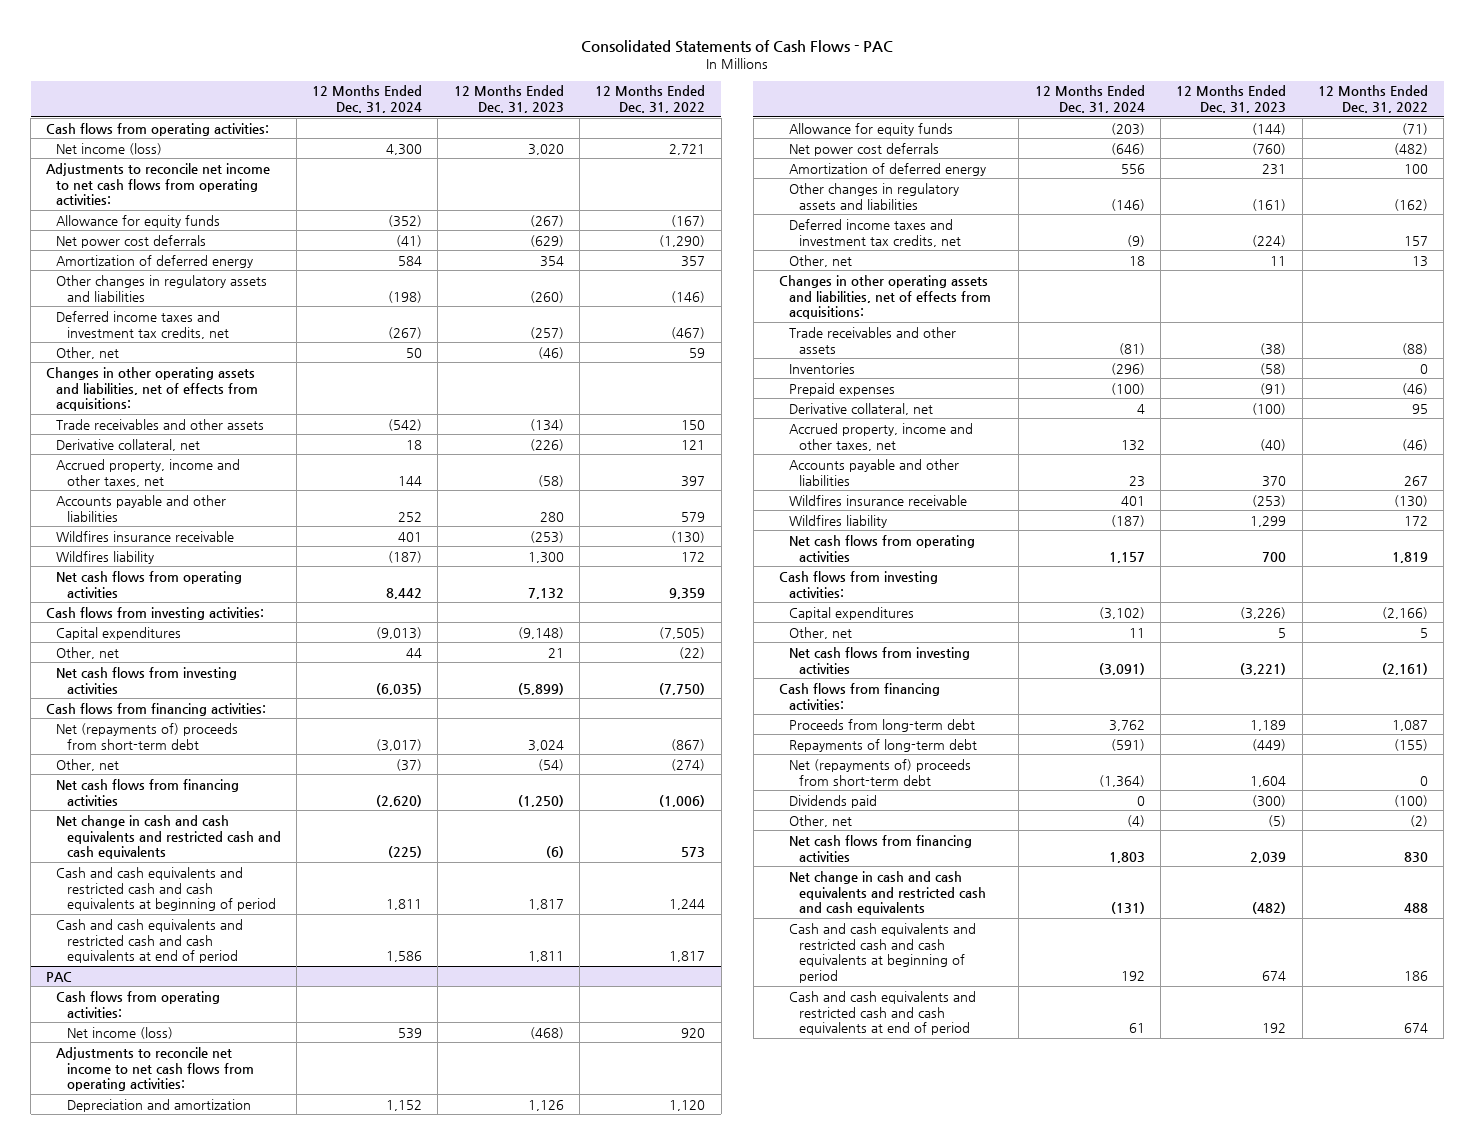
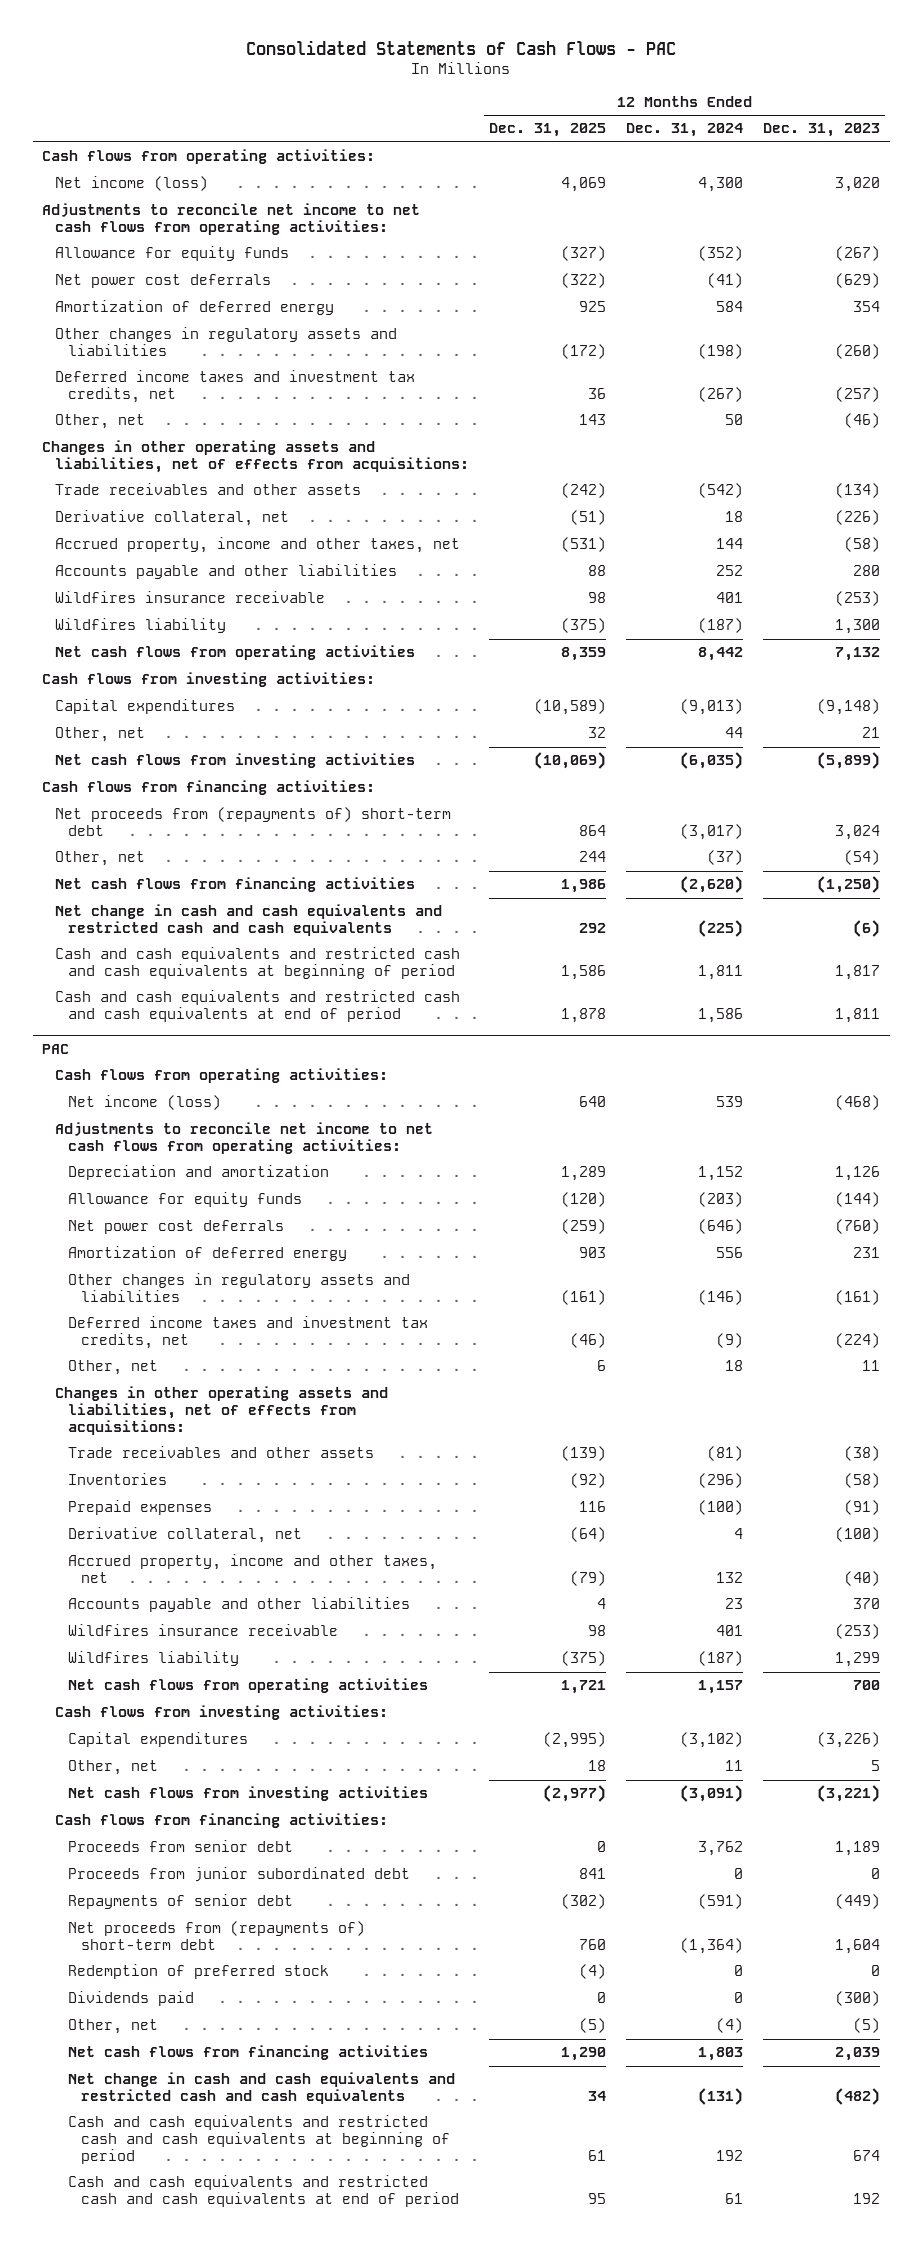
[595,85,706,114] 12 Months Ended Dec. 31, 2022 -> none
none -> [489,123,607,138] Dec. 31, 2025
[56,722,239,750] Net (repayments of) proceeds from short-term debt -> [55,807,452,836] Net proceeds from (repayments of) short-term debt
[789,718,976,732] Proceeds from long-term debt -> [68,1840,294,1853] Proceeds from senior debt
none -> [68,1867,411,1883] Proceeds from junior subordinated debt
[789,738,978,752] Repayments of long-term debt -> [68,1894,294,1910] Repayments of senior debt
[789,758,972,786] Net (repayments of) proceeds from short-term debt -> [68,1921,366,1950] Net proceeds from (repayments of) short-term debt
none -> [68,1964,330,1980] Redemption of preferred stock

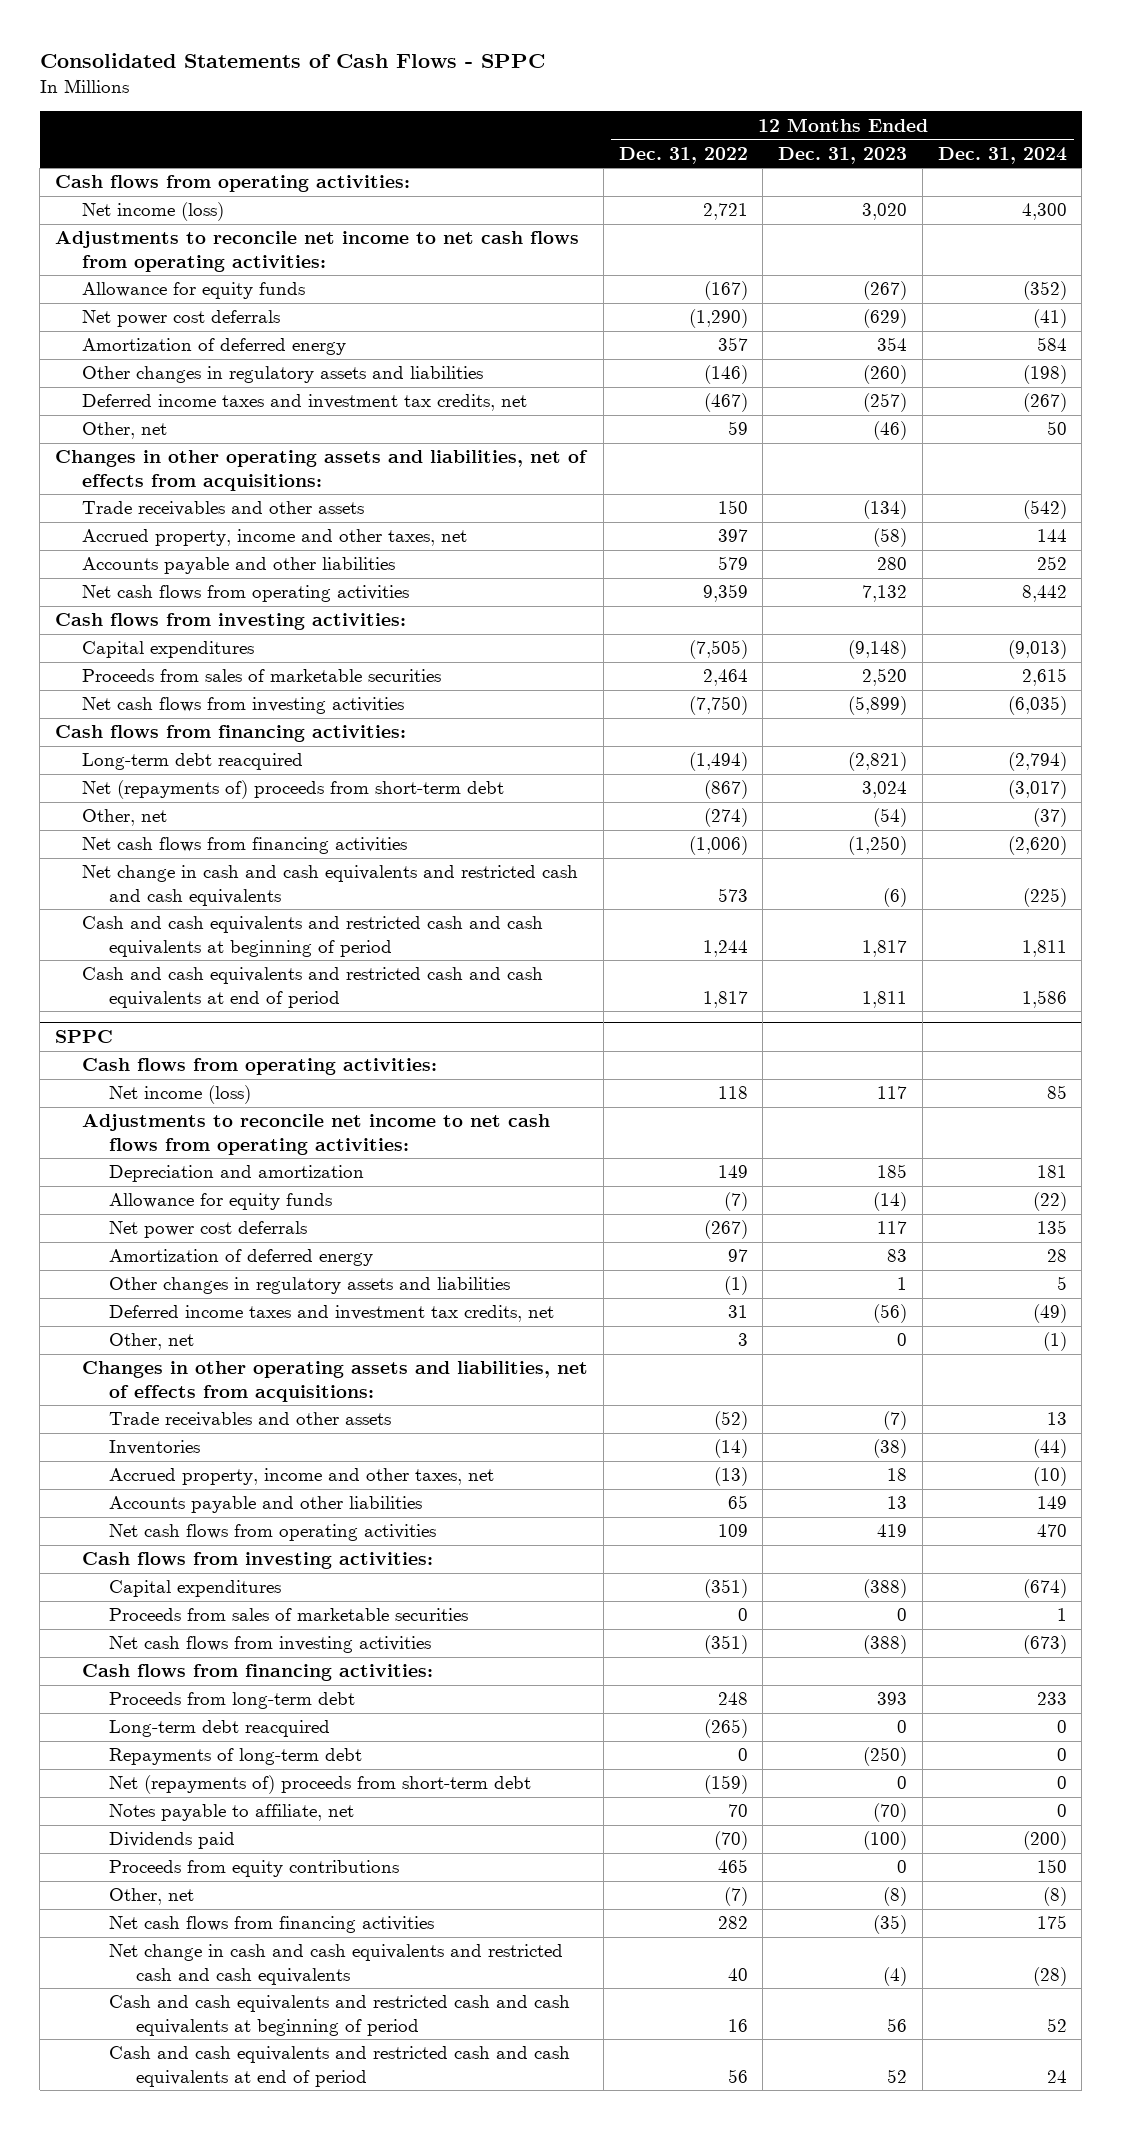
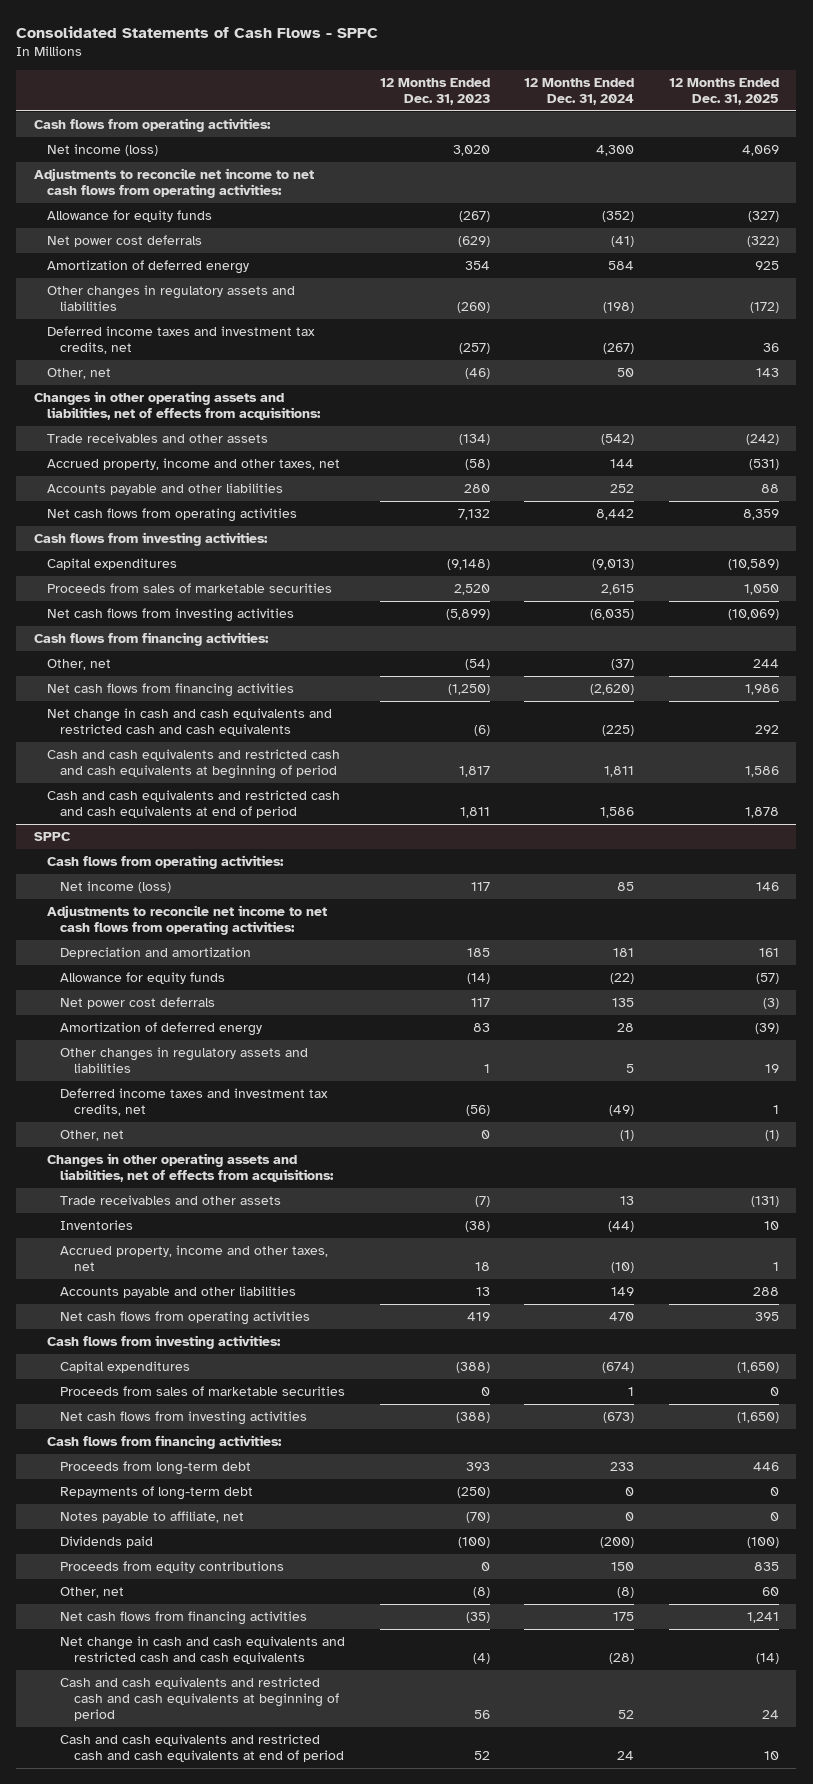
[618,146,748,164] Dec. 31, 2022 -> none
none -> [669,77,780,105] 12 Months Ended Dec. 31, 2025
[81,753,303,771] Long-term debt reacquired -> none
[81,780,504,800] Net (repayments of) proceeds from short-term debt -> none
[108,1720,330,1738] Long-term debt reacquired -> none
[108,1775,531,1795] Net (repayments of) proceeds from short-term debt -> none

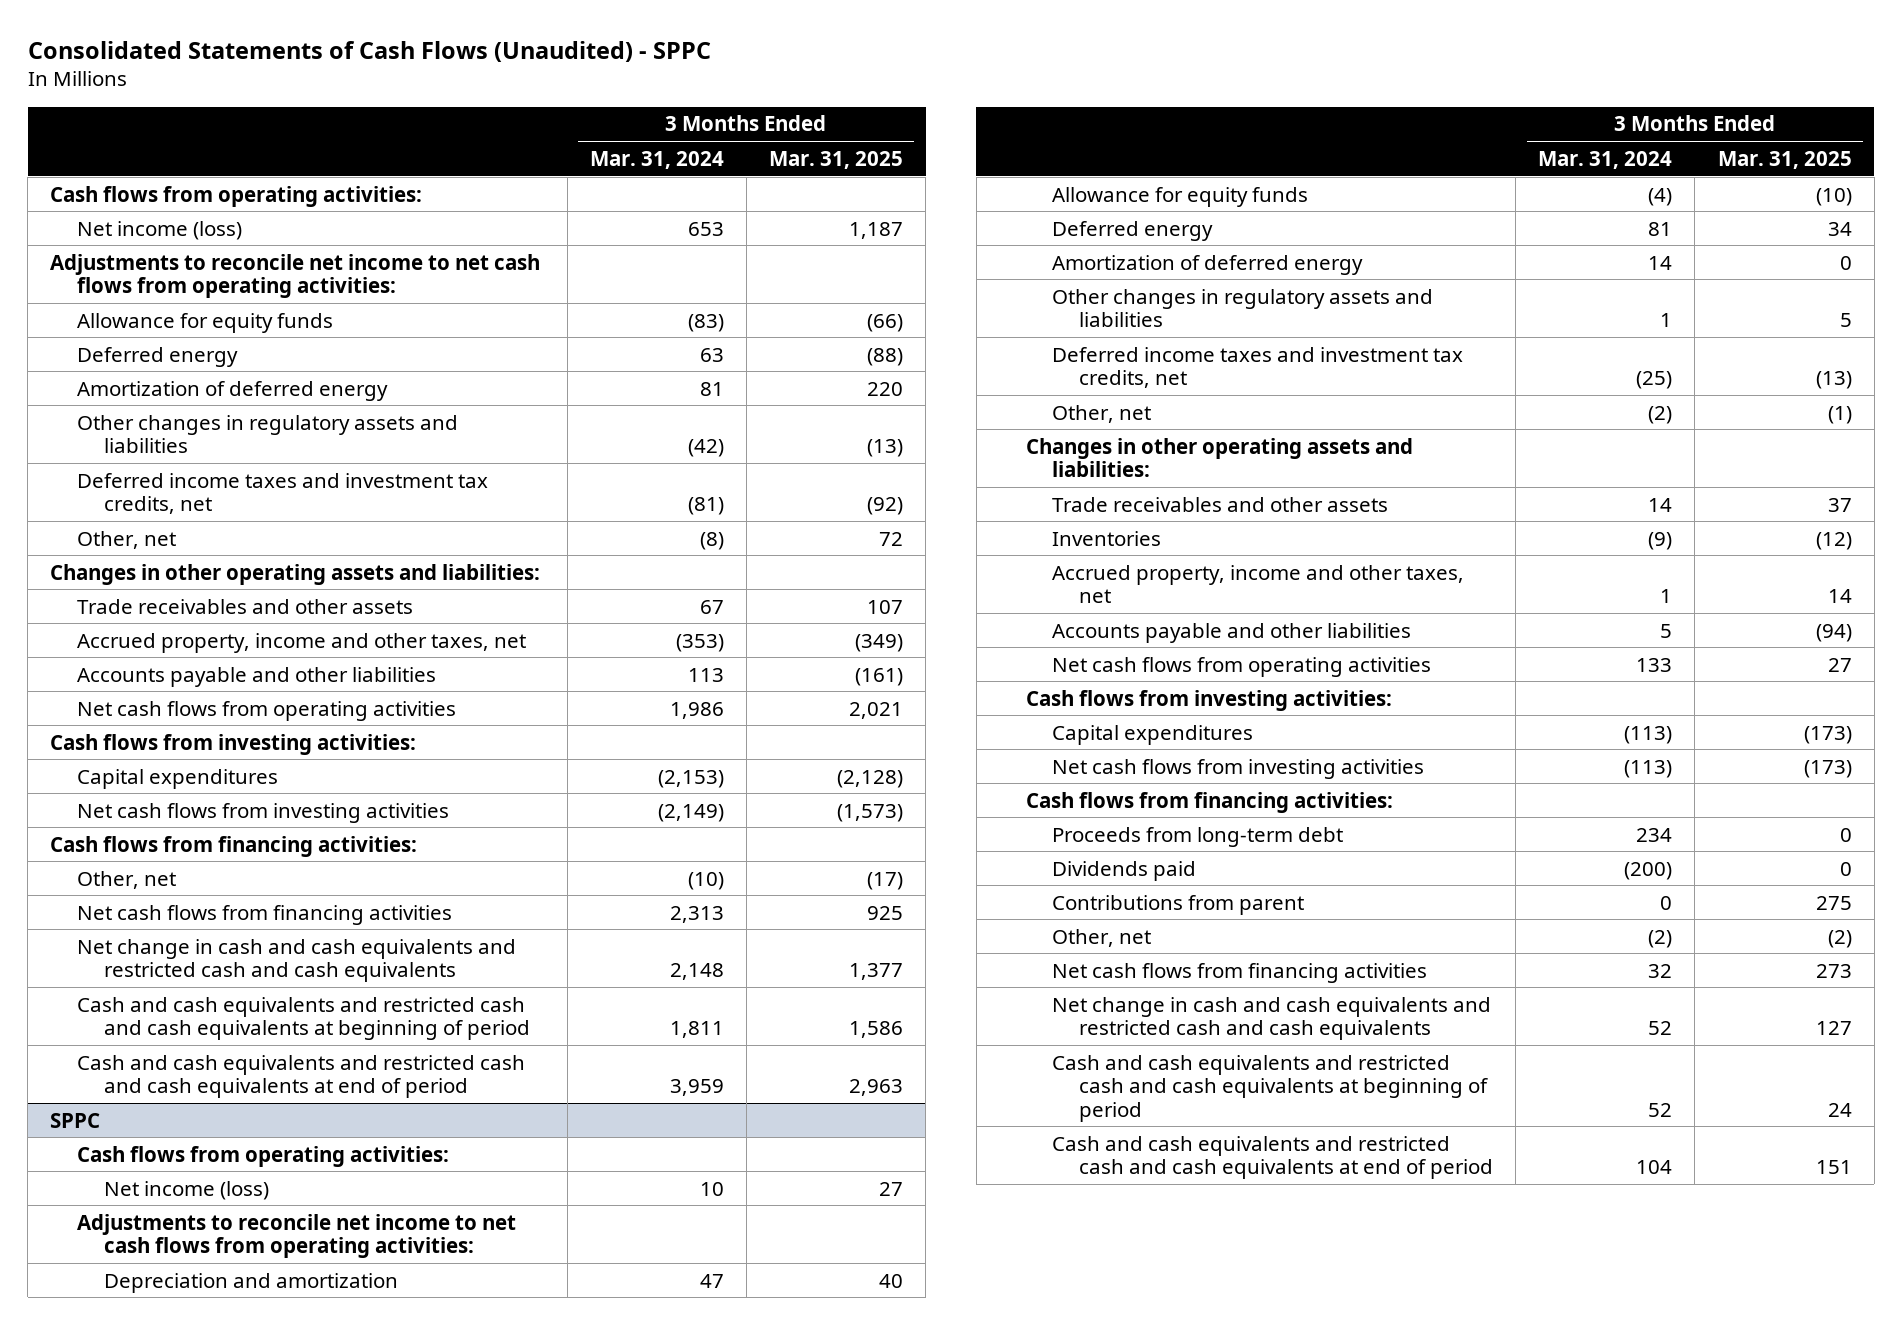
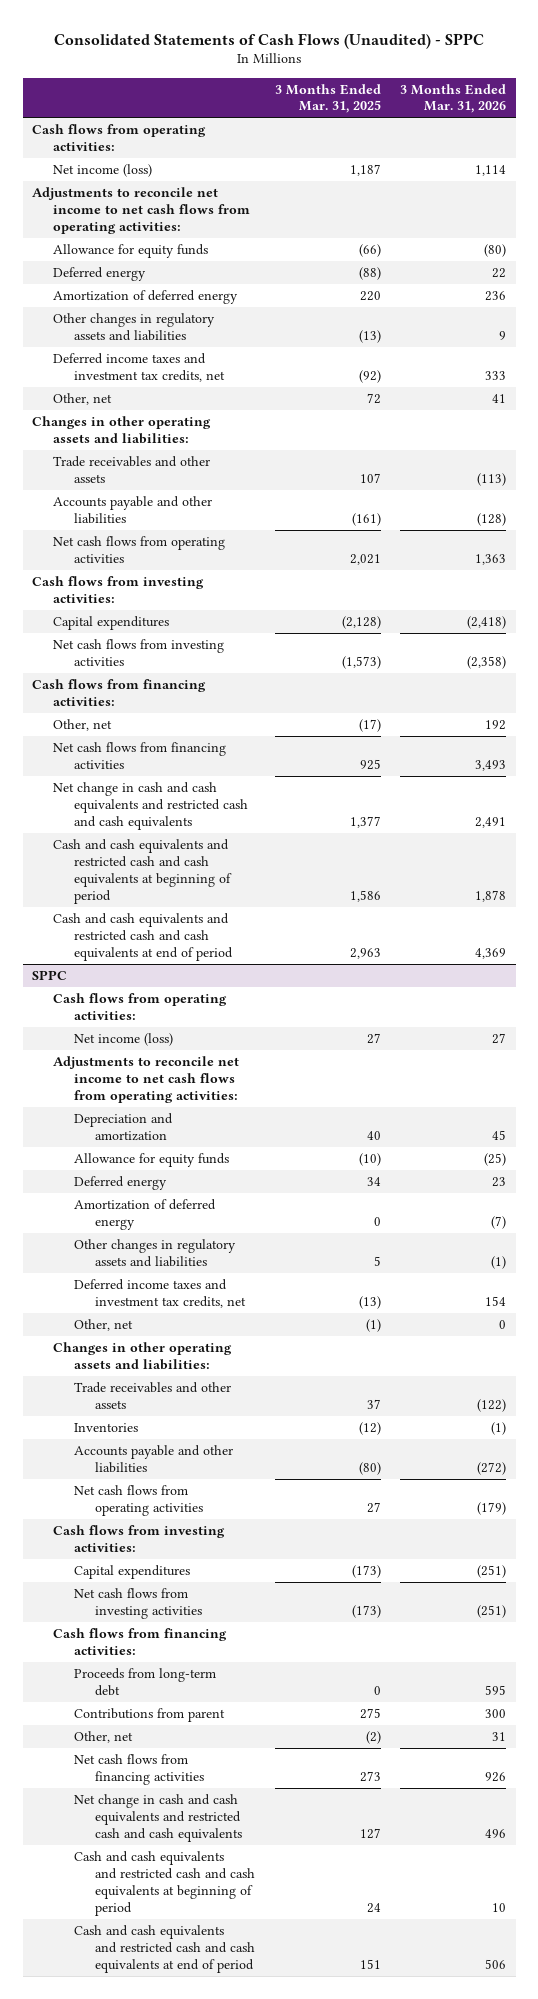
[589,150,724,169] Mar. 31, 2024 -> none
none -> [399,83,506,114] 3 Months Ended Mar. 31, 2026
[77,632,527,653] Accrued property, income and other taxes, net -> none
[1052,564,1465,604] Accrued property, income and other taxes, net -> none
[1815,623,1852,642] (94) -> [358,1461,381,1475] (80)
[1052,860,1197,881] Dividends paid -> none

